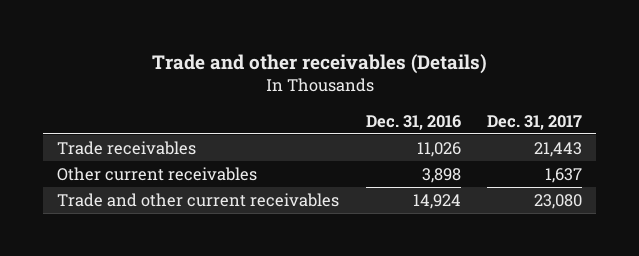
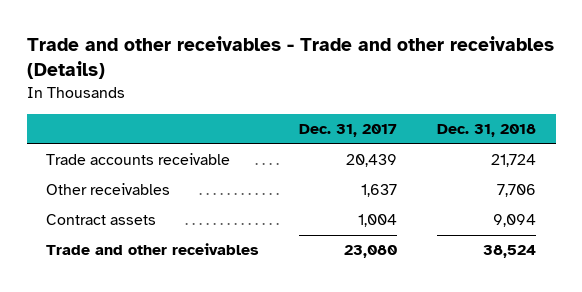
[151,53,487,74] Trade and other receivables (Details) -> [26,36,554,80] Trade and other receivables - Trade and other receivables (Details)
[365,114,461,130] Dec. 31, 2016 -> none
none -> [436,124,536,138] Dec. 31, 2018
[56,140,196,155] Trade receivables -> [46,153,231,166] Trade accounts receivable
[534,141,583,157] 21,443 -> [346,154,398,168] 20,439
[56,166,257,181] Other current receivables -> [46,183,171,196] Other receivables
none -> [46,214,157,226] Contract assets
[56,192,339,207] Trade and other current receivables -> [46,243,260,256] Trade and other receivables

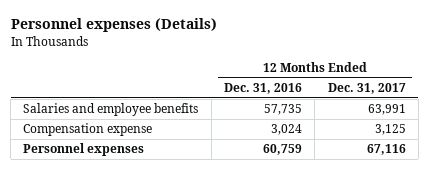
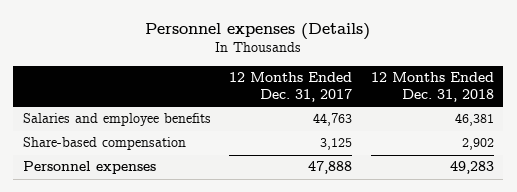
[224,82,303,94] Dec. 31, 2016 -> none
none -> [371,72,495,103] 12 Months Ended Dec. 31, 2018
[367,104,406,116] 63,991 -> [313,113,353,127] 44,763
[23,123,153,137] Compensation expense -> [22,137,186,151] Share-based compensation
[366,144,406,156] 67,116 -> [308,161,353,175] 47,888

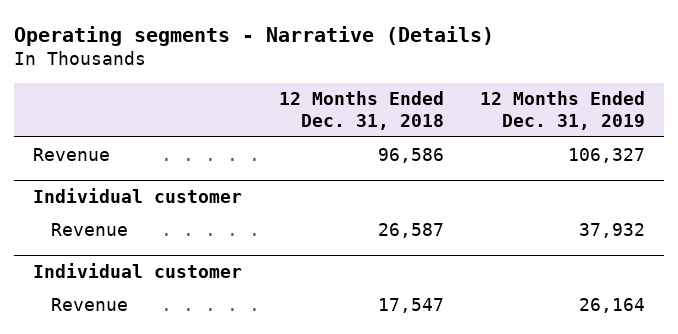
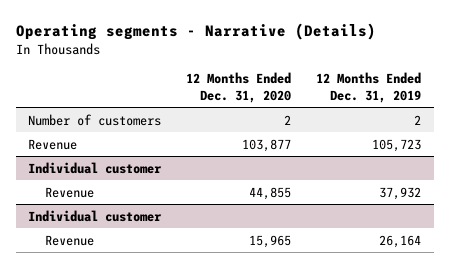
[278,91,444,130] 12 Months Ended Dec. 31, 2018 -> none
none -> [186,72,292,103] 12 Months Ended Dec. 31, 2020
none -> [28,113,162,126] Number of customers
[568,147,646,163] 106,327 -> [372,138,422,152] 105,723

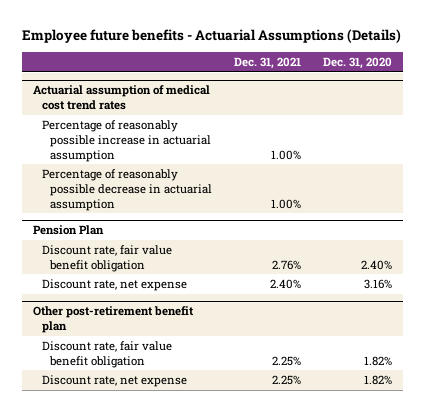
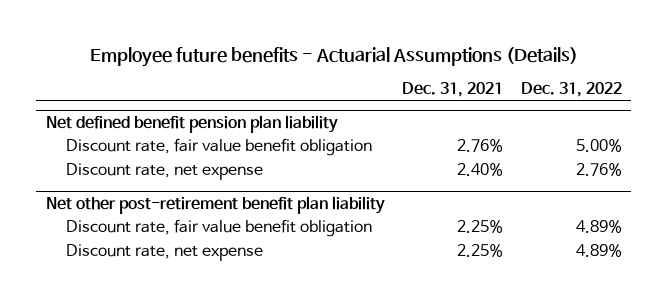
[322,56,392,69] Dec. 31, 2020 -> none
none -> [520,82,622,98] Dec. 31, 2022
[33,85,211,111] Actuarial assumption of medical cost trend rates -> none
[41,119,212,162] Percentage of reasonably possible increase in actuarial assumption -> none
[41,168,213,211] Percentage of reasonably possible decrease in actuarial assumption -> none
[33,225,105,236] Pension Plan -> [45,114,338,133] Net defined benefit pension plan liability
[33,306,195,334] Other post-retirement benefit plan -> [45,195,385,214] Net other post-retirement benefit plan liability

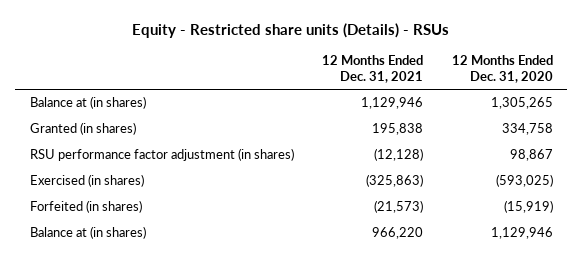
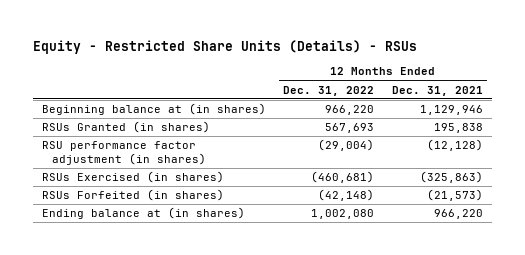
[132,22,450,38] Equity - Restricted share units (Details) - RSUs -> [33,39,418,54] Equity - Restricted Share Units (Details) - RSUs
[451,54,553,83] 12 Months Ended Dec. 31, 2020 -> none
none -> [283,85,375,96] Dec. 31, 2022
[29,96,146,110] Balance at (in shares) -> [41,103,266,116] Beginning balance at (in shares)
[29,122,136,136] Granted (in shares) -> [41,121,210,134] RSUs Granted (in shares)
[29,174,144,188] Exercised (in shares) -> [41,171,224,184] RSUs Exercised (in shares)
[29,200,142,214] Forfeited (in shares) -> [41,189,224,202] RSUs Forfeited (in shares)
[29,226,146,240] Balance at (in shares) -> [41,207,245,220] Ending balance at (in shares)

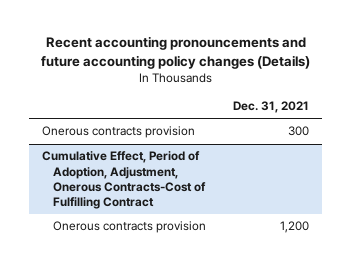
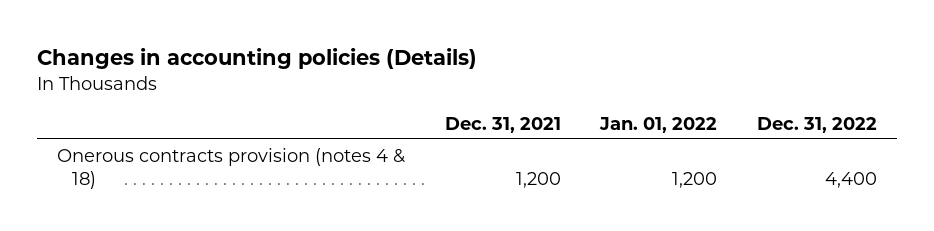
[40,36,310,69] Recent accounting pronouncements and future accounting policy changes (Details) -> [36,48,477,70] Changes in accounting policies (Details)
none -> [599,116,718,133] Jan. 01, 2022
none -> [757,116,878,133] Dec. 31, 2022
[42,151,206,210] Cumulative Effect, Period of Adoption, Adjustment, Onerous Contracts-Cost of Fulfilling Contract -> none
[52,221,206,234] Onerous contracts provision -> none
[42,126,196,139] Onerous contracts provision -> [56,147,405,190] Onerous contracts provision (notes 4 & 18)
[287,126,309,137] 300 -> [515,172,561,189] 1,200

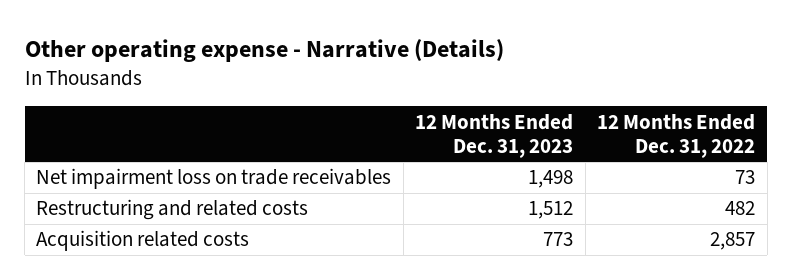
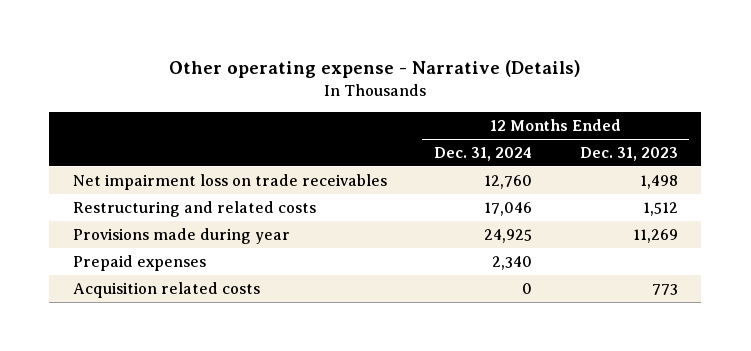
[597,113,756,158] 12 Months Ended Dec. 31, 2022 -> none
none -> [434,147,533,162] Dec. 31, 2024
none -> [72,227,290,244] Provisions made during year
none -> [72,254,206,271] Prepaid expenses

